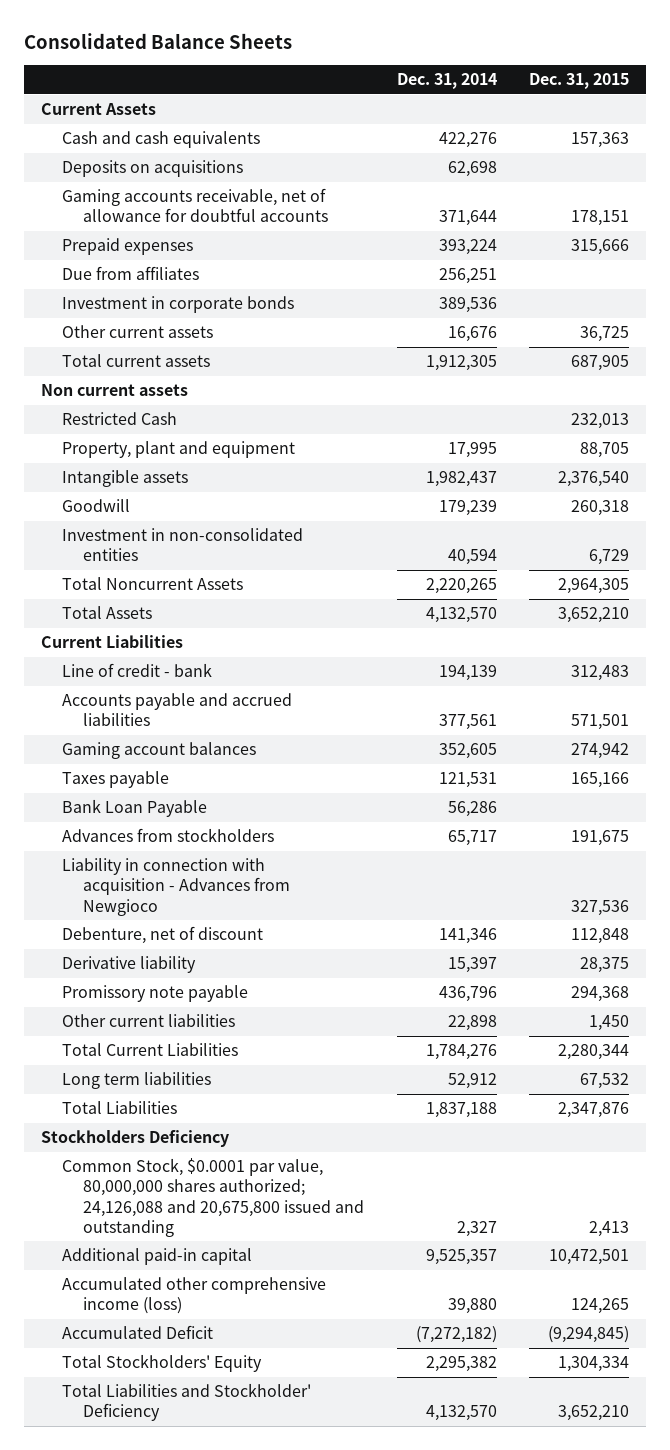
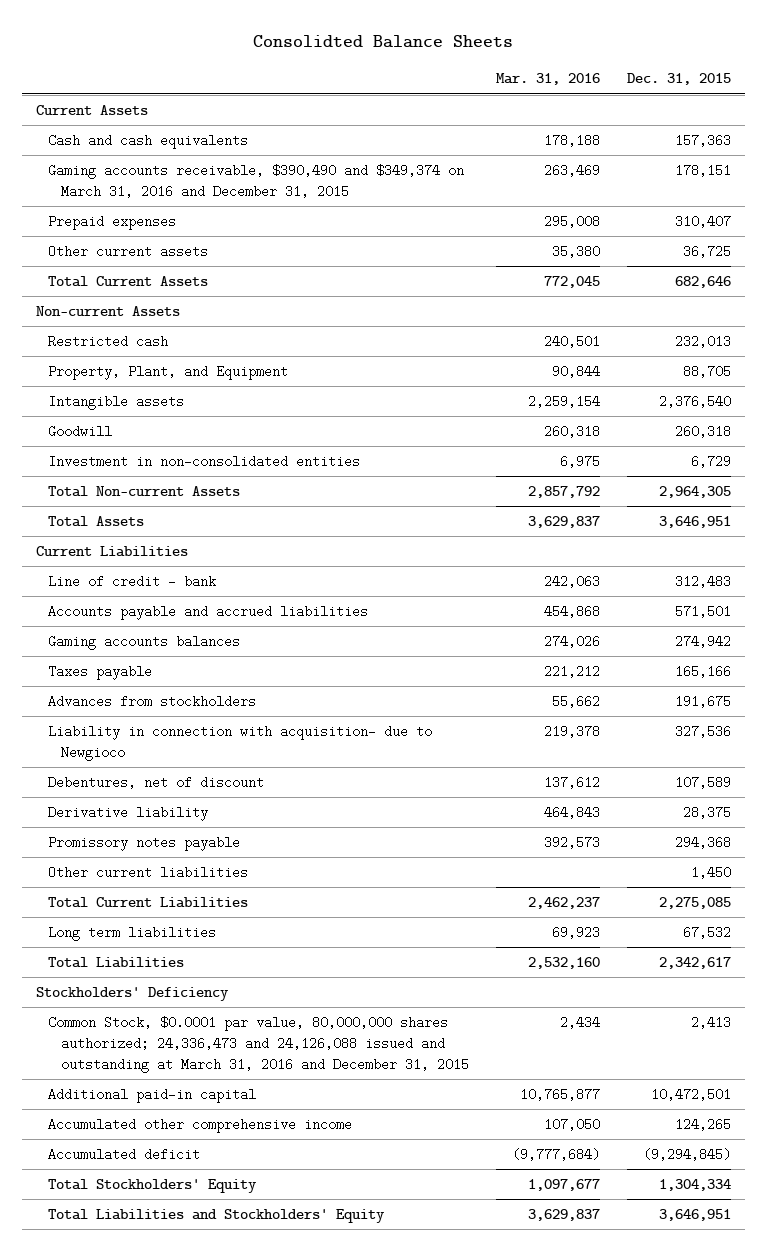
[24,33,293,50] Consolidated Balance Sheets -> [253,35,514,49] Consolidted Balance Sheets
[396,73,497,90] Dec. 31, 2014 -> none
none -> [496,73,601,86] Mar. 31, 2016
[62,160,244,178] Deposits on acquisitions -> none
[62,266,200,281] Due from affiliates -> none
[62,296,295,314] Investment in corporate bonds -> none
[62,188,329,223] Gaming accounts receivable, net of allowance for doubtful accounts -> [48,164,465,198] Gaming accounts receivable, $390,490 and $349,374 on March 31, 2016 and December 31, 2015
[571,239,630,256] 315,666 -> [675,215,732,229] 310,407
[62,354,211,368] Total current assets -> [48,276,209,288] Total Current Assets
[571,355,630,372] 687,905 -> [675,276,732,289] 682,646
[40,384,188,397] Non current assets -> [35,306,180,317] Non-current Assets
[62,412,178,426] Restricted Cash -> [48,335,169,349] Restricted cash
[62,441,296,459] Property, plant and equipment -> [48,365,289,381] Property, Plant, and Equipment
[62,577,244,591] Total Noncurrent Assets -> [48,486,241,498] Total Non-current Assets
[558,607,630,624] 3,652,210 -> [659,516,732,529] 3,646,951
[62,742,257,760] Gaming account balances -> [48,635,241,651] Gaming accounts balances
[62,799,208,818] Bank Loan Payable -> none
[62,858,291,916] Liability in connection with acquisition - Advances from Newgioco -> [48,725,433,761] Liability in connection with acquisition- due to Newgioco
[62,926,264,945] Debenture, net of discount -> [48,776,265,790] Debentures, net of discount
[571,928,630,945] 112,848 -> [675,776,732,790] 107,589
[62,985,249,1003] Promissory note payable -> [48,836,241,852] Promissory notes payable
[558,1044,630,1061] 2,280,344 -> [659,897,732,910] 2,275,085
[558,1102,630,1119] 2,347,876 -> [659,957,732,970] 2,342,617
[40,1130,229,1148] Stockholders Deficiency -> [35,987,229,1002] Stockholders' Deficiency
[62,1158,365,1237] Common Stock, $0.0001 par value, 80,000,000 shares authorized; 24,126,088 and 20,675,800 issued and outstanding -> [48,1016,469,1073] Common Stock, $0.0001 par value, 80,000,000 shares authorized; 24,336,473 and 24,126,088 issued and outstanding at March 31, 2016 and December 31, 2015
[62,1277,327,1315] Accumulated other comprehensive income (loss) -> [48,1118,353,1134] Accumulated other comprehensive income
[62,1325,214,1340] Accumulated Deficit -> [48,1148,201,1162] Accumulated deficit
[62,1383,312,1422] Total Liabilities and Stockholder' Deficiency -> [48,1209,386,1224] Total Liabilities and Stockholders' Equity
[558,1405,630,1422] 3,652,210 -> [659,1209,732,1222] 3,646,951

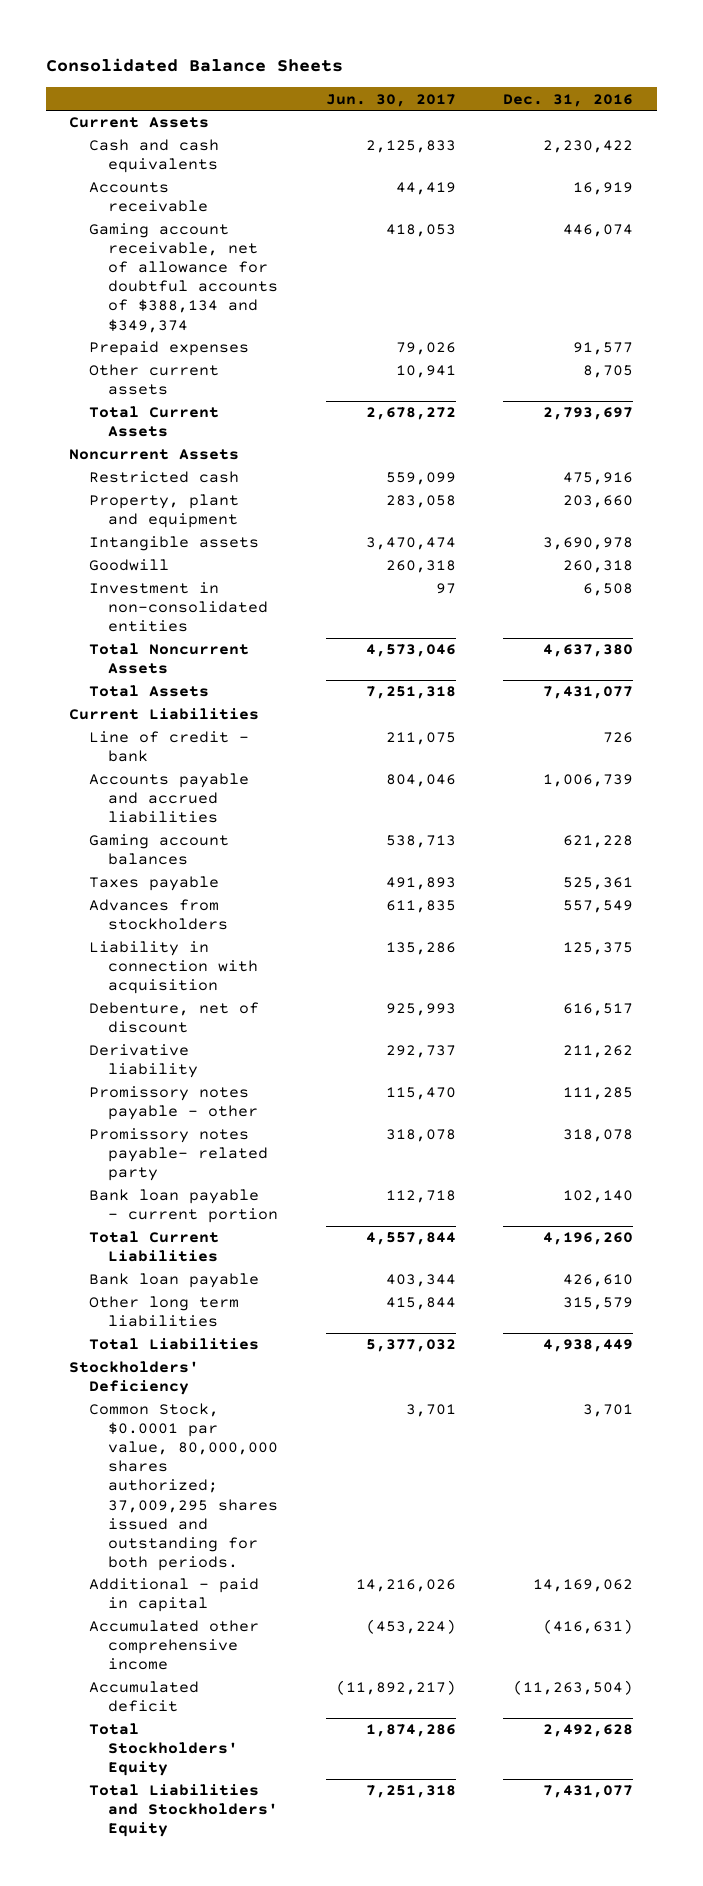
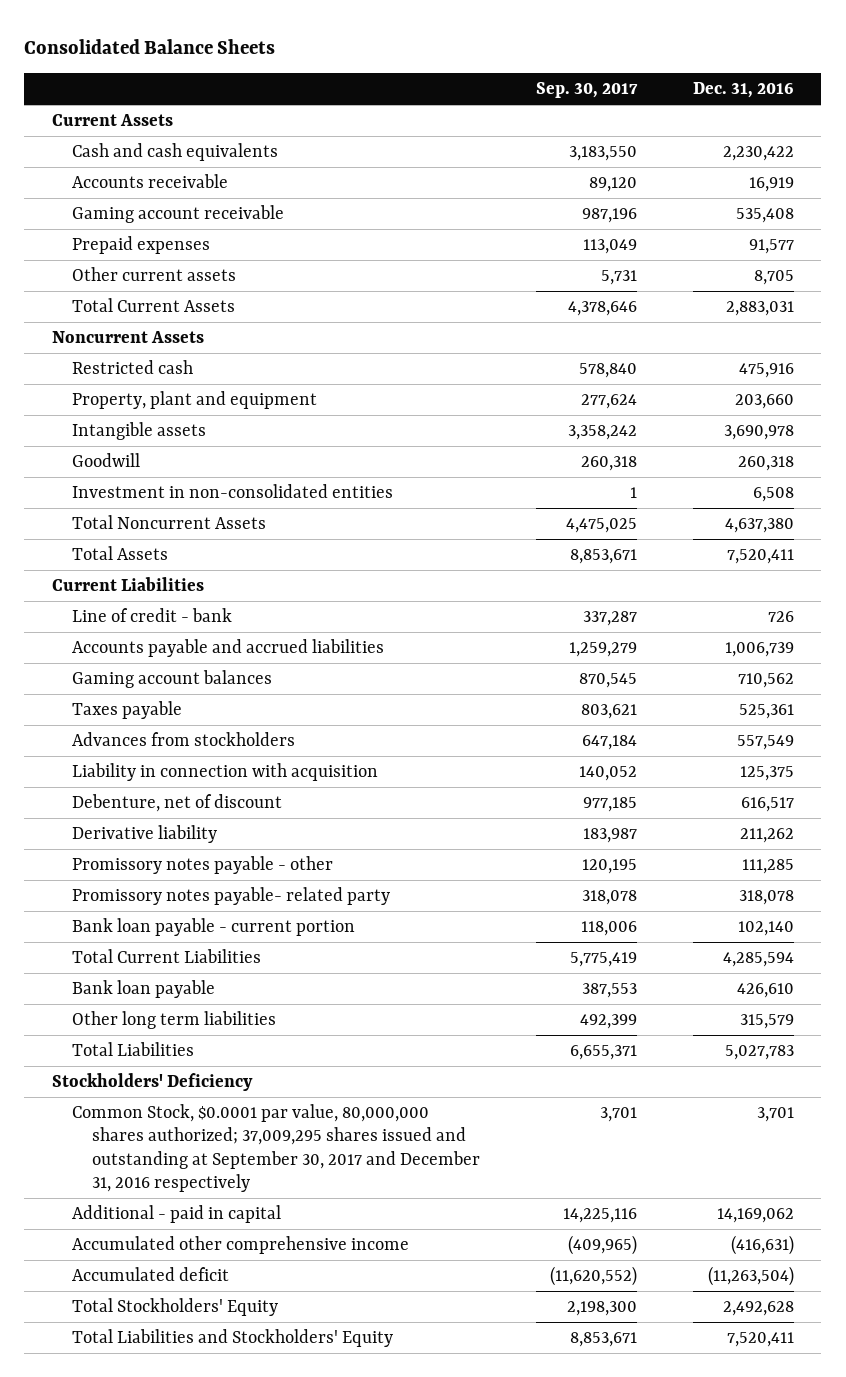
[325,93,456,107] Jun. 30, 2017 -> none
none -> [536,82,639,99] Sep. 30, 2017
[88,223,279,333] Gaming account receivable, net of allowance for doubtful accounts of $388,134 and $349,374 -> [72,204,285,223] Gaming account receivable
[563,224,634,238] 446,074 -> [735,207,794,223] 535,408
[543,407,634,421] 2,793,697 -> [725,300,794,316] 2,883,031
[543,686,634,700] 7,431,077 -> [726,548,794,564] 7,520,411
[563,835,634,849] 621,228 -> [737,672,794,688] 710,562
[543,1232,634,1246] 4,196,260 -> [722,951,794,967] 4,285,594
[543,1339,634,1353] 4,938,449 -> [724,1044,794,1060] 5,027,783
[88,1403,279,1571] Common Stock, $0.0001 par value, 80,000,000 shares authorized; 37,009,295 shares issued and outstanding for both periods. -> [72,1103,481,1193] Common Stock, $0.0001 par value, 80,000,000 shares authorized; 37,009,295 shares issued and outstanding at September 30, 2017 and December 31, 2016 respectively
[543,1785,634,1799] 7,431,077 -> [726,1331,794,1347] 7,520,411

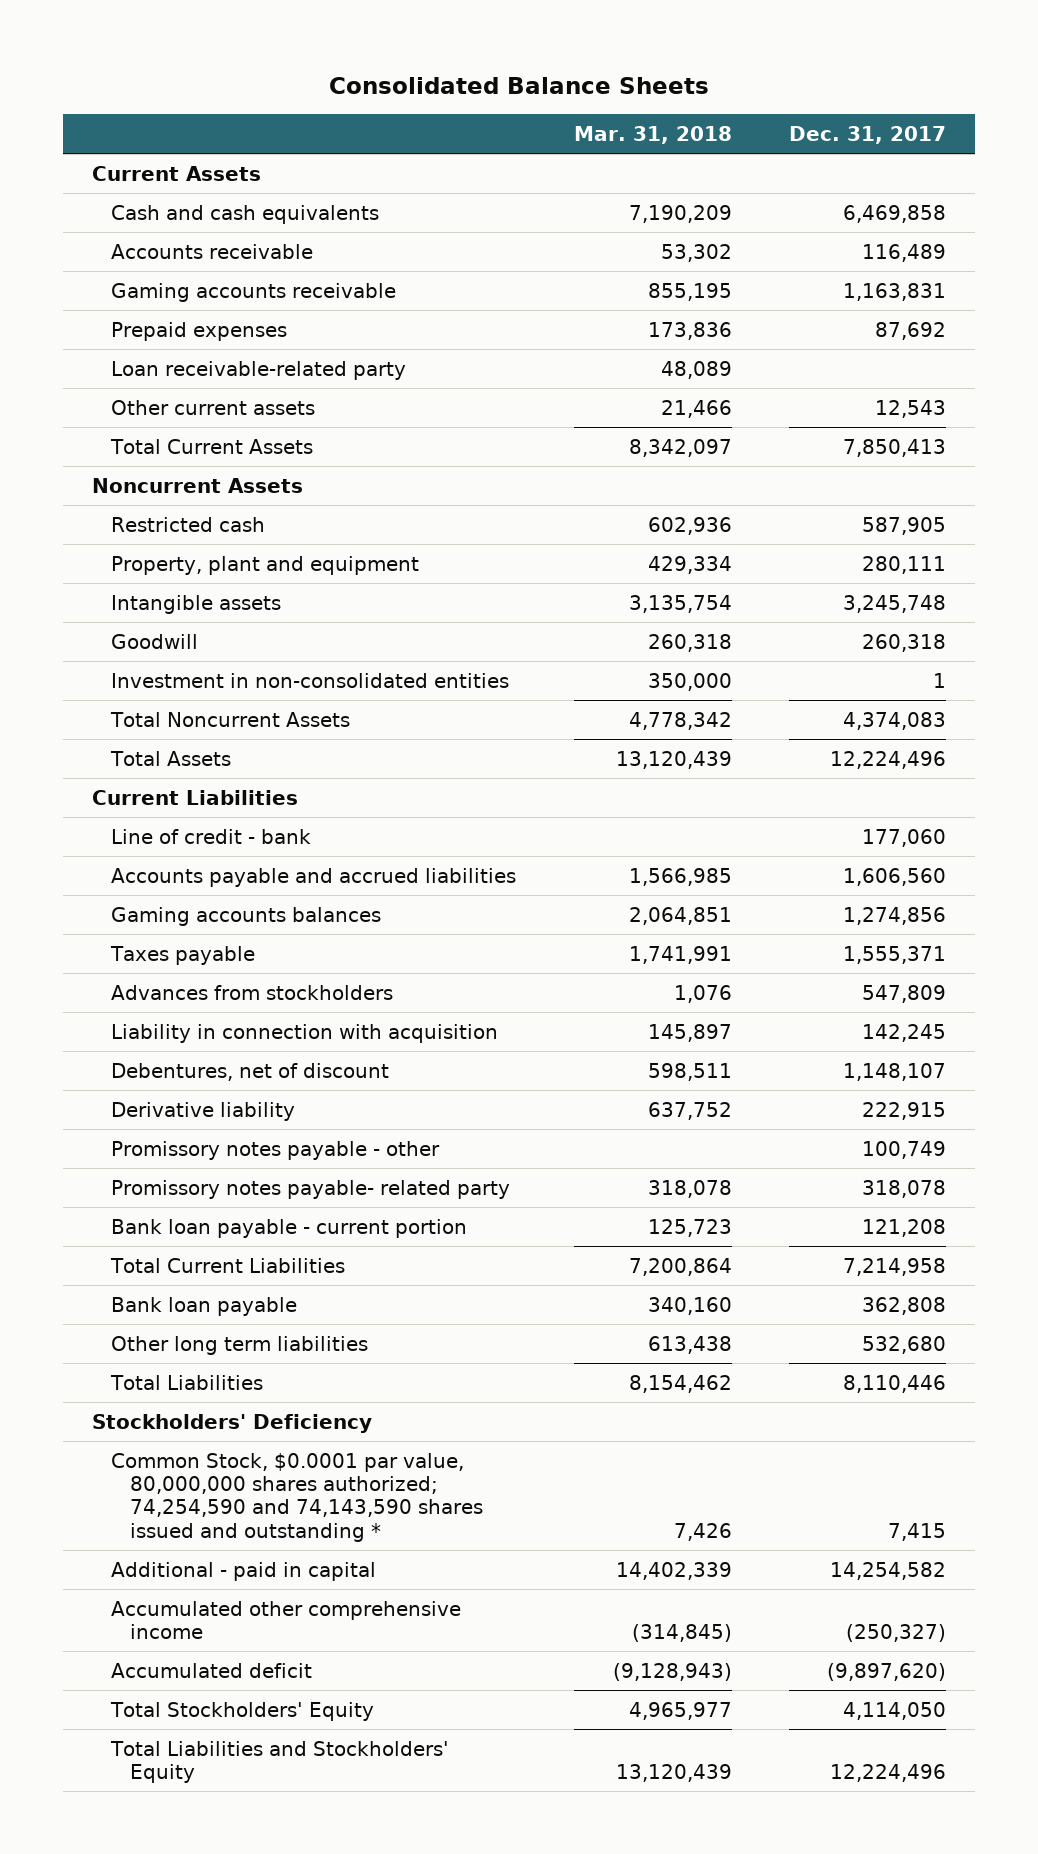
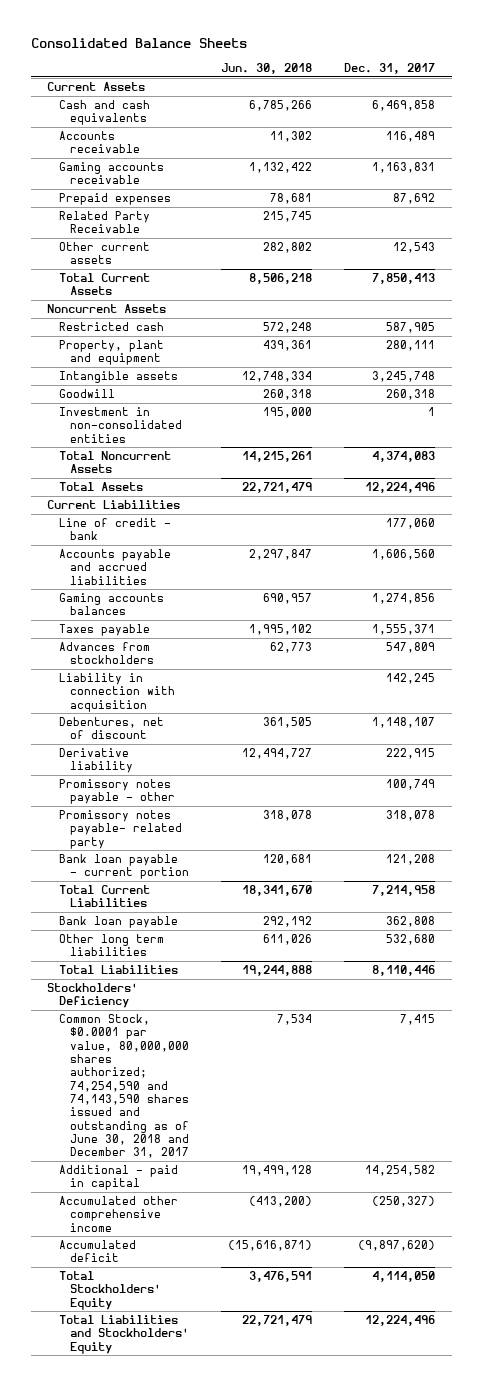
[573,125,732,144] Mar. 31, 2018 -> none
none -> [221,63,313,75] Jun. 30, 2018
[111,360,407,380] Loan receivable-related party -> [58,211,150,234] Related Party Receivable
[111,1452,483,1542] Common Stock, $0.0001 par value, 80,000,000 shares authorized; 74,254,590 and 74,143,590 shares issued and outstanding * -> [58,1014,190,1159] Common Stock, $0.0001 par value, 80,000,000 shares authorized; 74,254,590 and 74,143,590 shares issued and outstanding as of June 30, 2018 and December 31, 2017

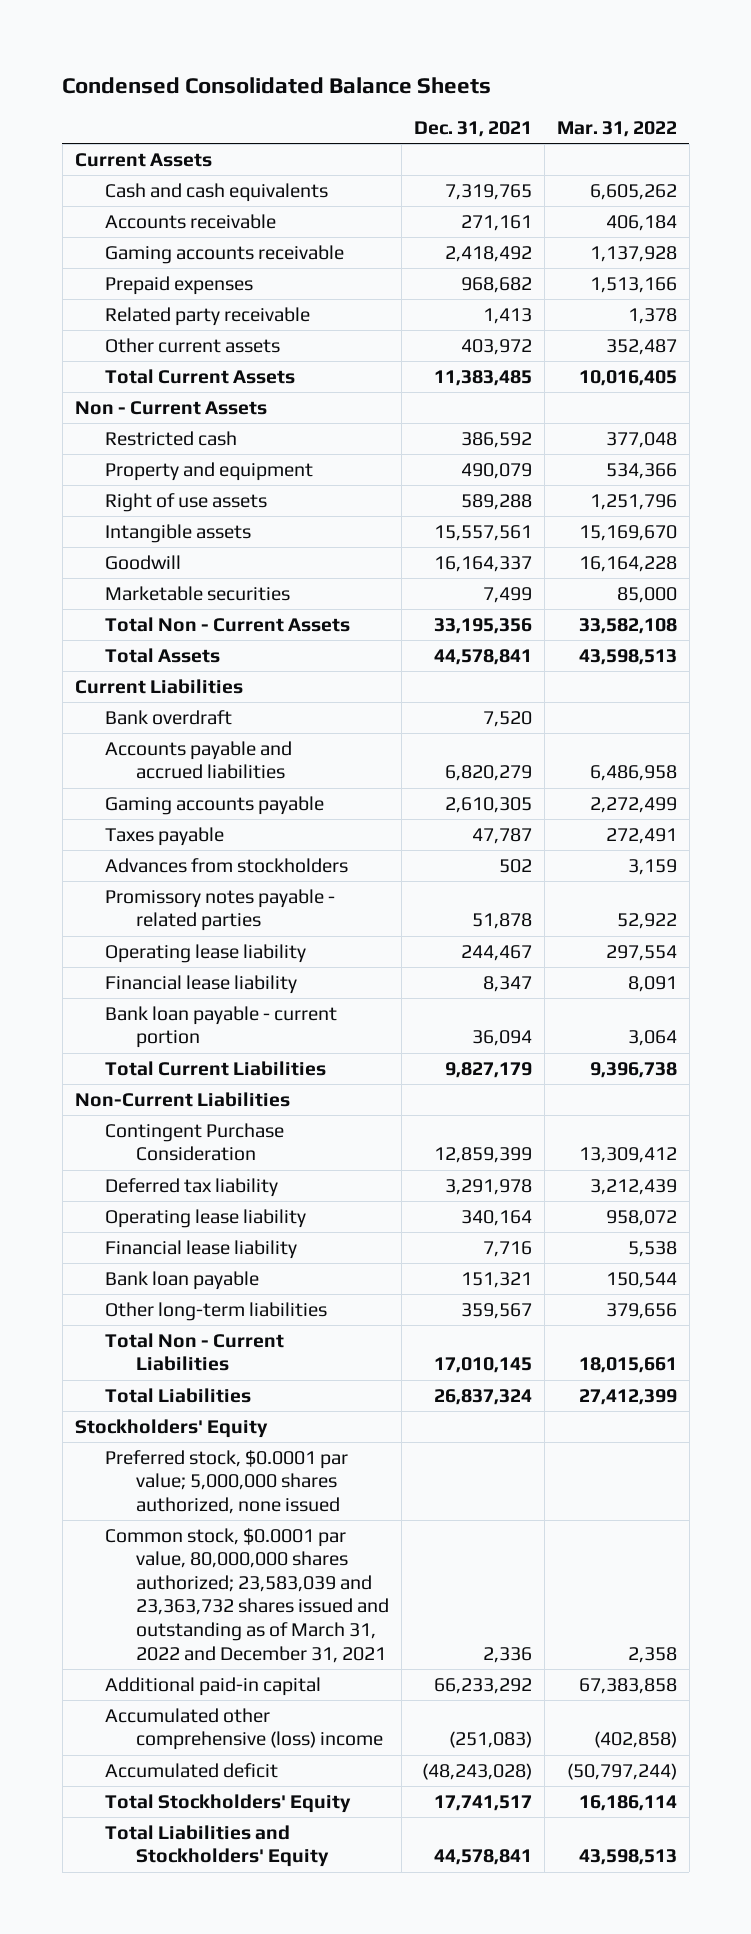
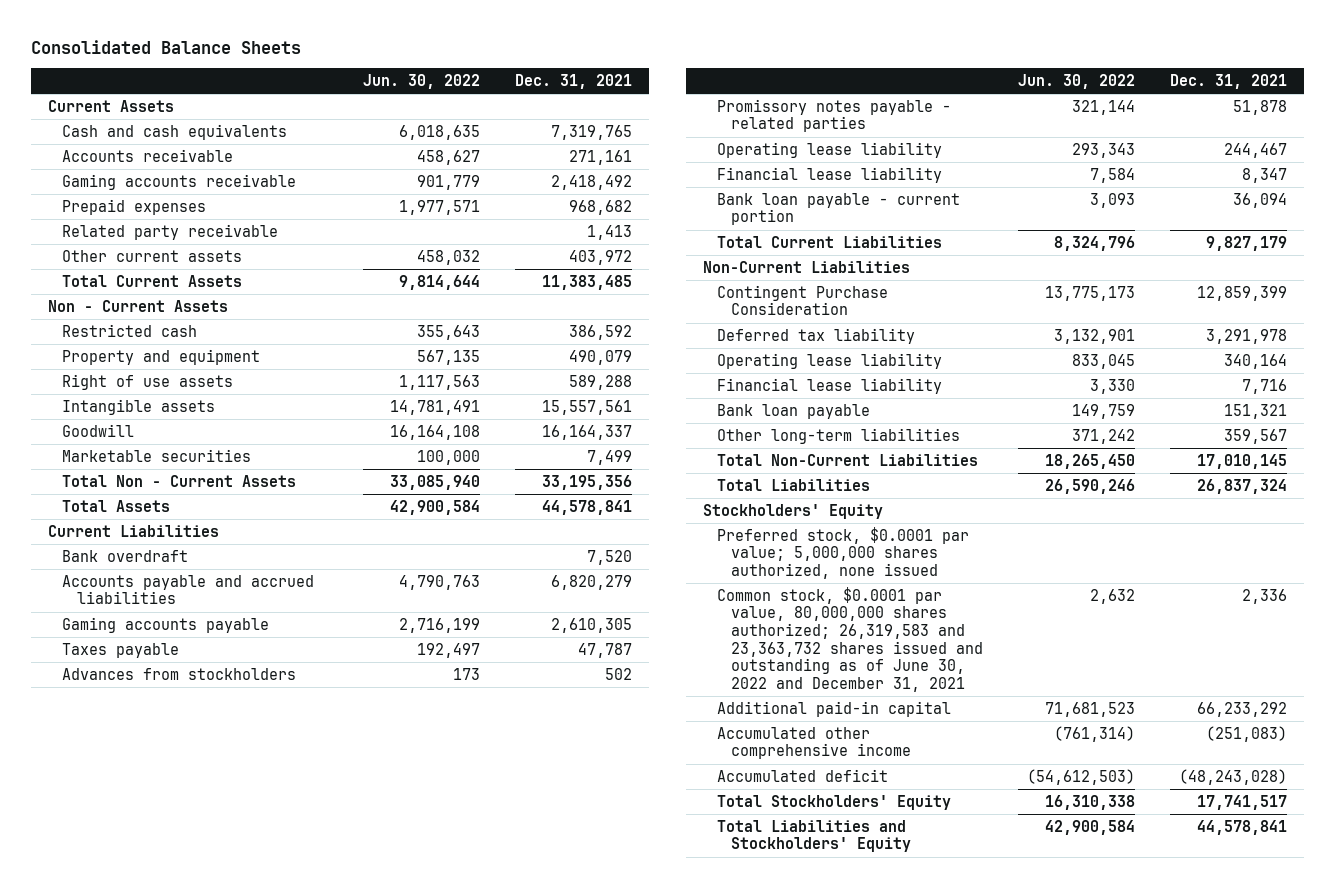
[62,76,492,94] Condensed Consolidated Balance Sheets -> [31,39,302,54] Consolidated Balance Sheets
[556,121,677,138] Mar. 31, 2022 -> none
none -> [363,73,481,89] Jun. 30, 2022
[105,1332,285,1372] Total Non - Current Liabilities -> [717,453,979,466] Total Non-Current Liabilities
[105,1527,389,1663] Common stock, $0.0001 par value, 80,000,000 shares authorized; 23,583,039 and 23,363,732 shares issued and outstanding as of March 31, 2022 and December 31, 2021 -> [717,586,984,692] Common stock, $0.0001 par value, 80,000,000 shares authorized; 26,319,583 and 23,363,732 shares issued and outstanding as of June 30, 2022 and December 31, 2021
[105,1707,383,1751] Accumulated other comprehensive (loss) income -> [717,726,912,760] Accumulated other comprehensive income

